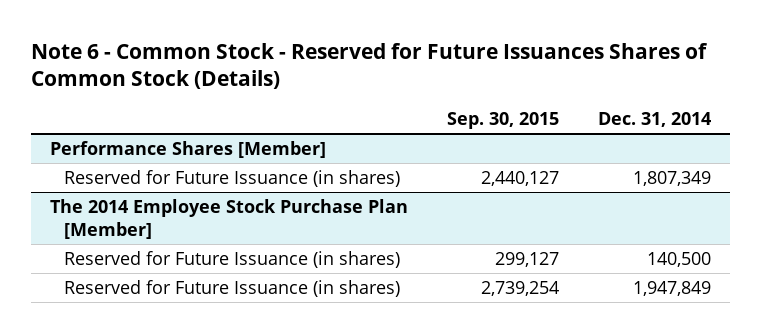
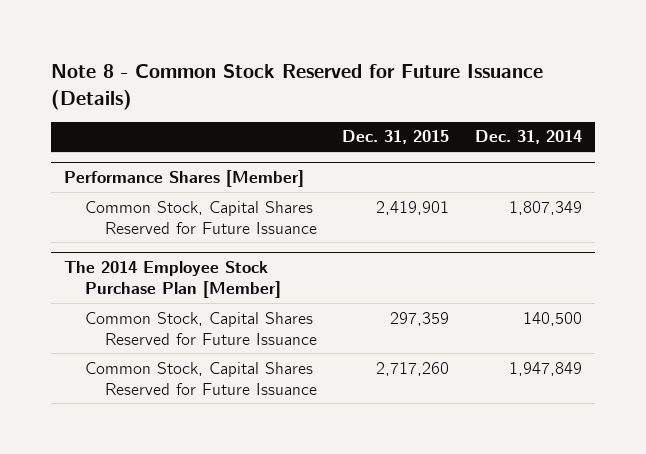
[30,42,708,90] Note 6 - Common Stock - Reserved for Future Issuances Shares of Common Stock (Details) -> [51,63,544,110] Note 8 - Common Stock Reserved for Future Issuance (Details)
[446,112,559,130] Sep. 30, 2015 -> none
none -> [342,130,450,145] Dec. 31, 2015
[63,170,400,188] Reserved for Future Issuance (in shares) -> [84,200,318,234] Common Stock, Capital Shares Reserved for Future Issuance
[63,251,400,269] Reserved for Future Issuance (in shares) -> [84,311,318,345] Common Stock, Capital Shares Reserved for Future Issuance
[63,280,400,298] Reserved for Future Issuance (in shares) -> [84,361,318,395] Common Stock, Capital Shares Reserved for Future Issuance

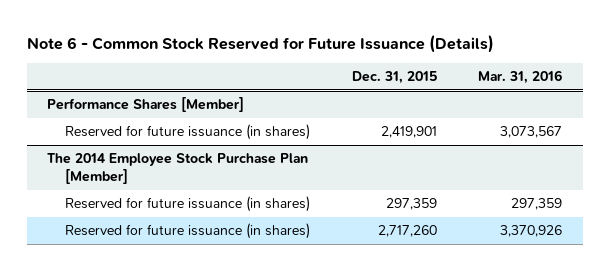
[51,63,544,110] Note 8 - Common Stock Reserved for Future Issuance (Details) -> [26,34,494,53] Note 6 - Common Stock Reserved for Future Issuance (Details)
[474,130,582,145] Dec. 31, 2014 -> none
none -> [478,69,563,84] Mar. 31, 2016
[84,200,318,234] Common Stock, Capital Shares Reserved for Future Issuance -> [65,124,311,141] Reserved for future issuance (in shares)
[84,311,318,345] Common Stock, Capital Shares Reserved for Future Issuance -> [65,196,311,213] Reserved for future issuance (in shares)
[84,361,318,395] Common Stock, Capital Shares Reserved for Future Issuance -> [65,223,311,240] Reserved for future issuance (in shares)

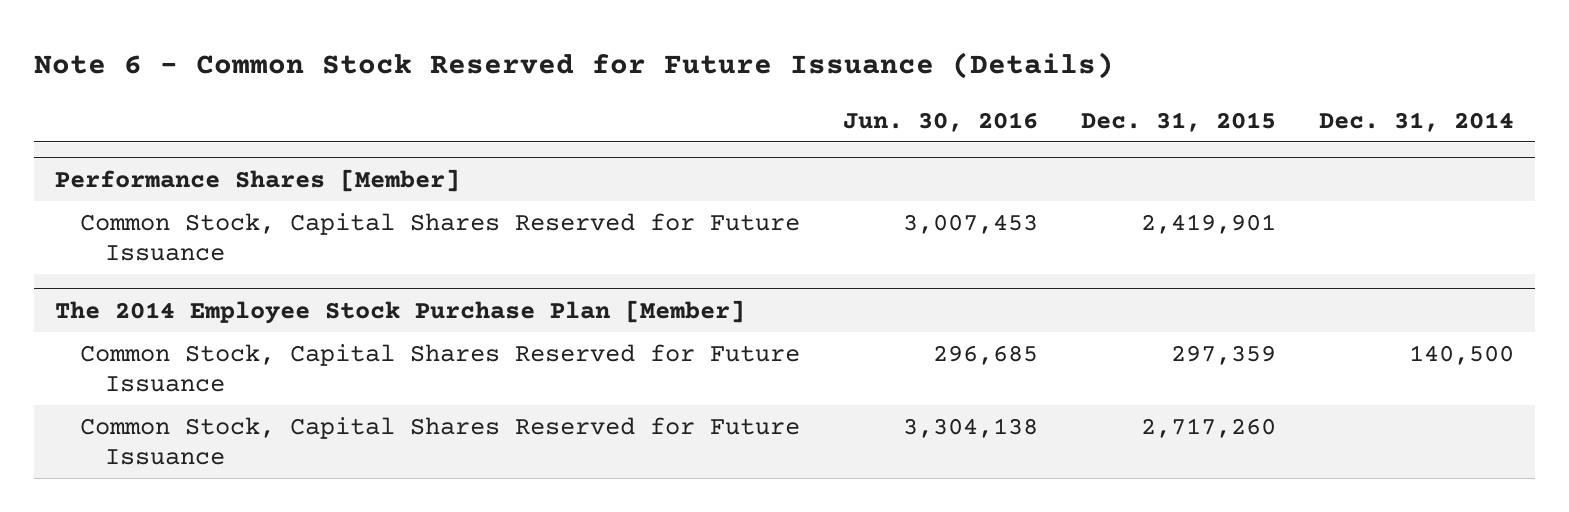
[478,69,563,84] Mar. 31, 2016 -> none
none -> [843,111,1039,132] Jun. 30, 2016
none -> [1318,111,1514,132] Dec. 31, 2014
[65,124,311,141] Reserved for future issuance (in shares) -> [80,212,801,261] Common Stock, Capital Shares Reserved for Future Issuance
[65,196,311,213] Reserved for future issuance (in shares) -> [80,343,801,392] Common Stock, Capital Shares Reserved for Future Issuance
[65,223,311,240] Reserved for future issuance (in shares) -> [80,416,801,465] Common Stock, Capital Shares Reserved for Future Issuance

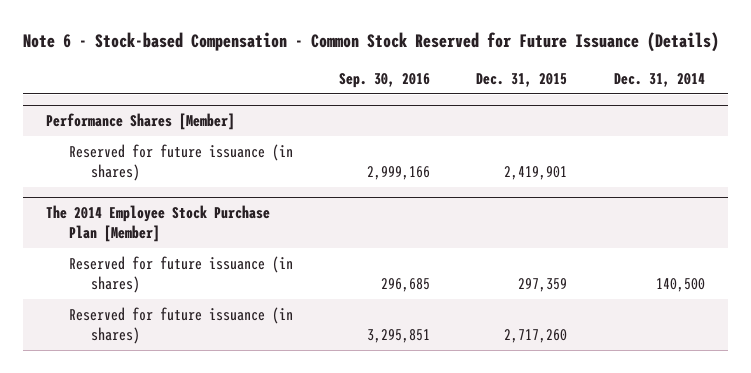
[33,52,1114,80] Note 6 - Common Stock Reserved for Future Issuance (Details) -> [22,32,719,53] Note 6 - Stock-based Compensation - Common Stock Reserved for Future Issuance (Details)
[843,111,1039,132] Jun. 30, 2016 -> none
none -> [339,72,431,88] Sep. 30, 2016
[80,212,801,261] Common Stock, Capital Shares Reserved for Future Issuance -> [68,143,293,181] Reserved for future issuance (in shares)
[80,343,801,392] Common Stock, Capital Shares Reserved for Future Issuance -> [68,255,293,293] Reserved for future issuance (in shares)
[80,416,801,465] Common Stock, Capital Shares Reserved for Future Issuance -> [68,306,293,344] Reserved for future issuance (in shares)

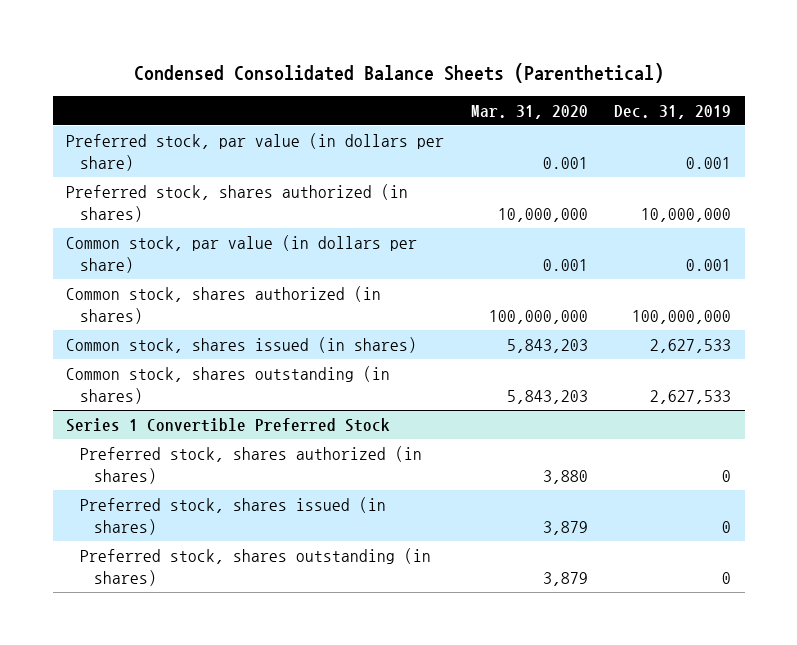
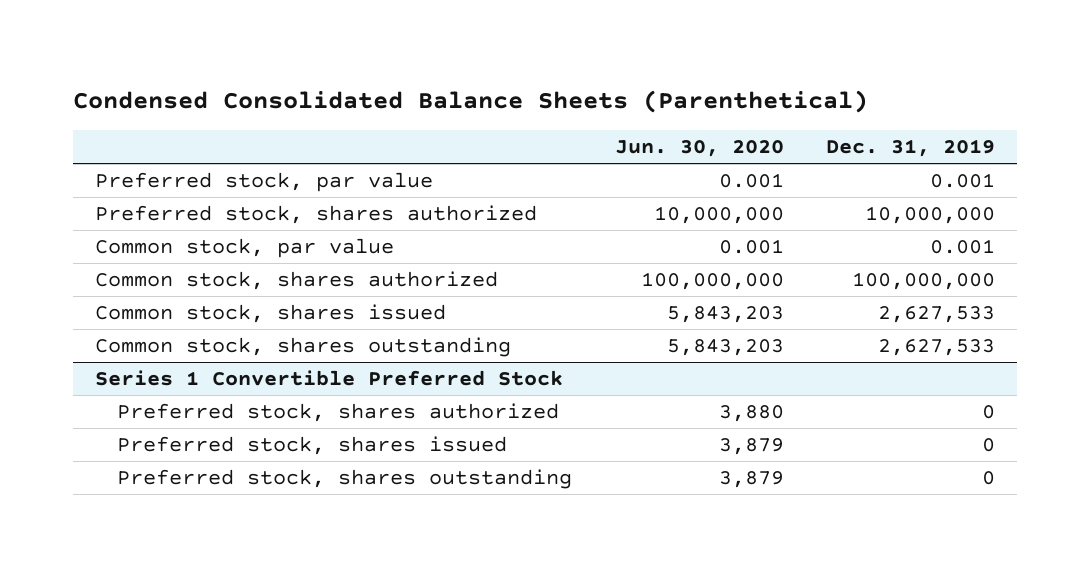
[470,104,588,119] Mar. 31, 2020 -> none
none -> [614,139,784,157] Jun. 30, 2020
[65,132,444,171] Preferred stock, par value (in dollars per share) -> [94,172,433,193] Preferred stock, par value
[65,183,408,222] Preferred stock, shares authorized (in shares) -> [94,205,537,225] Preferred stock, shares authorized
[65,234,417,273] Common stock, par value (in dollars per share) -> [94,238,394,259] Common stock, par value
[65,285,381,324] Common stock, shares authorized (in shares) -> [94,271,498,291] Common stock, shares authorized
[65,336,417,353] Common stock, shares issued (in shares) -> [94,304,446,324] Common stock, shares issued
[65,365,390,404] Common stock, shares outstanding (in shares) -> [94,337,511,358] Common stock, shares outstanding
[79,445,422,484] Preferred stock, shares authorized (in shares) -> [117,403,560,423] Preferred stock, shares authorized
[79,496,386,535] Preferred stock, shares issued (in shares) -> [117,436,508,456] Preferred stock, shares issued
[79,547,431,586] Preferred stock, shares outstanding (in shares) -> [117,469,573,490] Preferred stock, shares outstanding

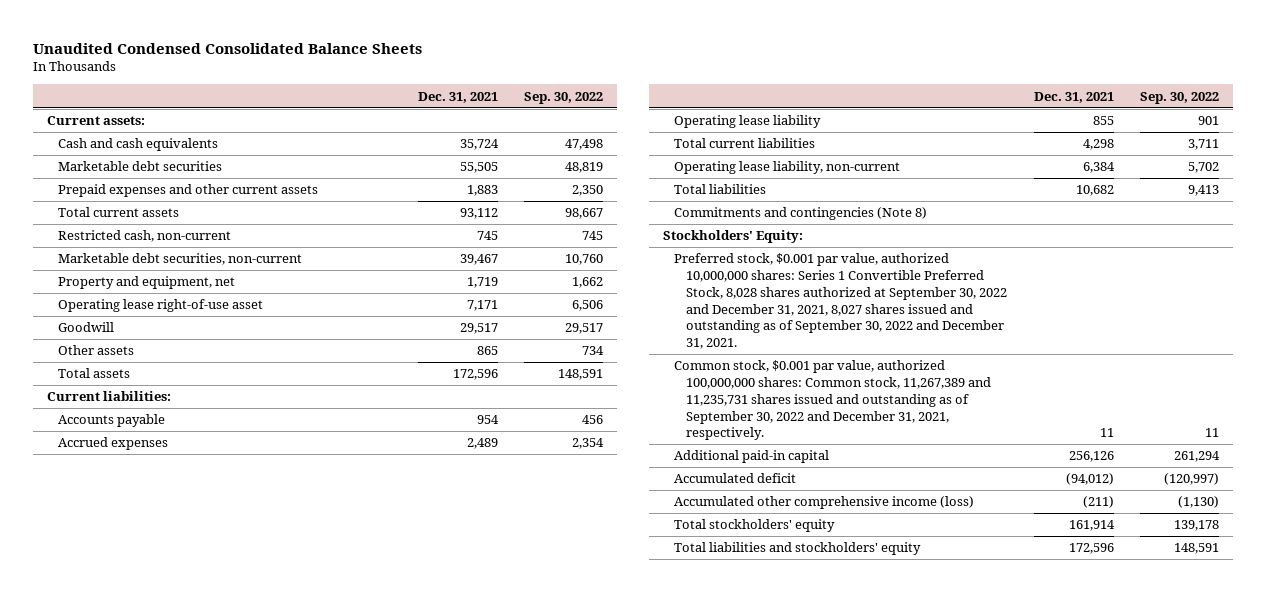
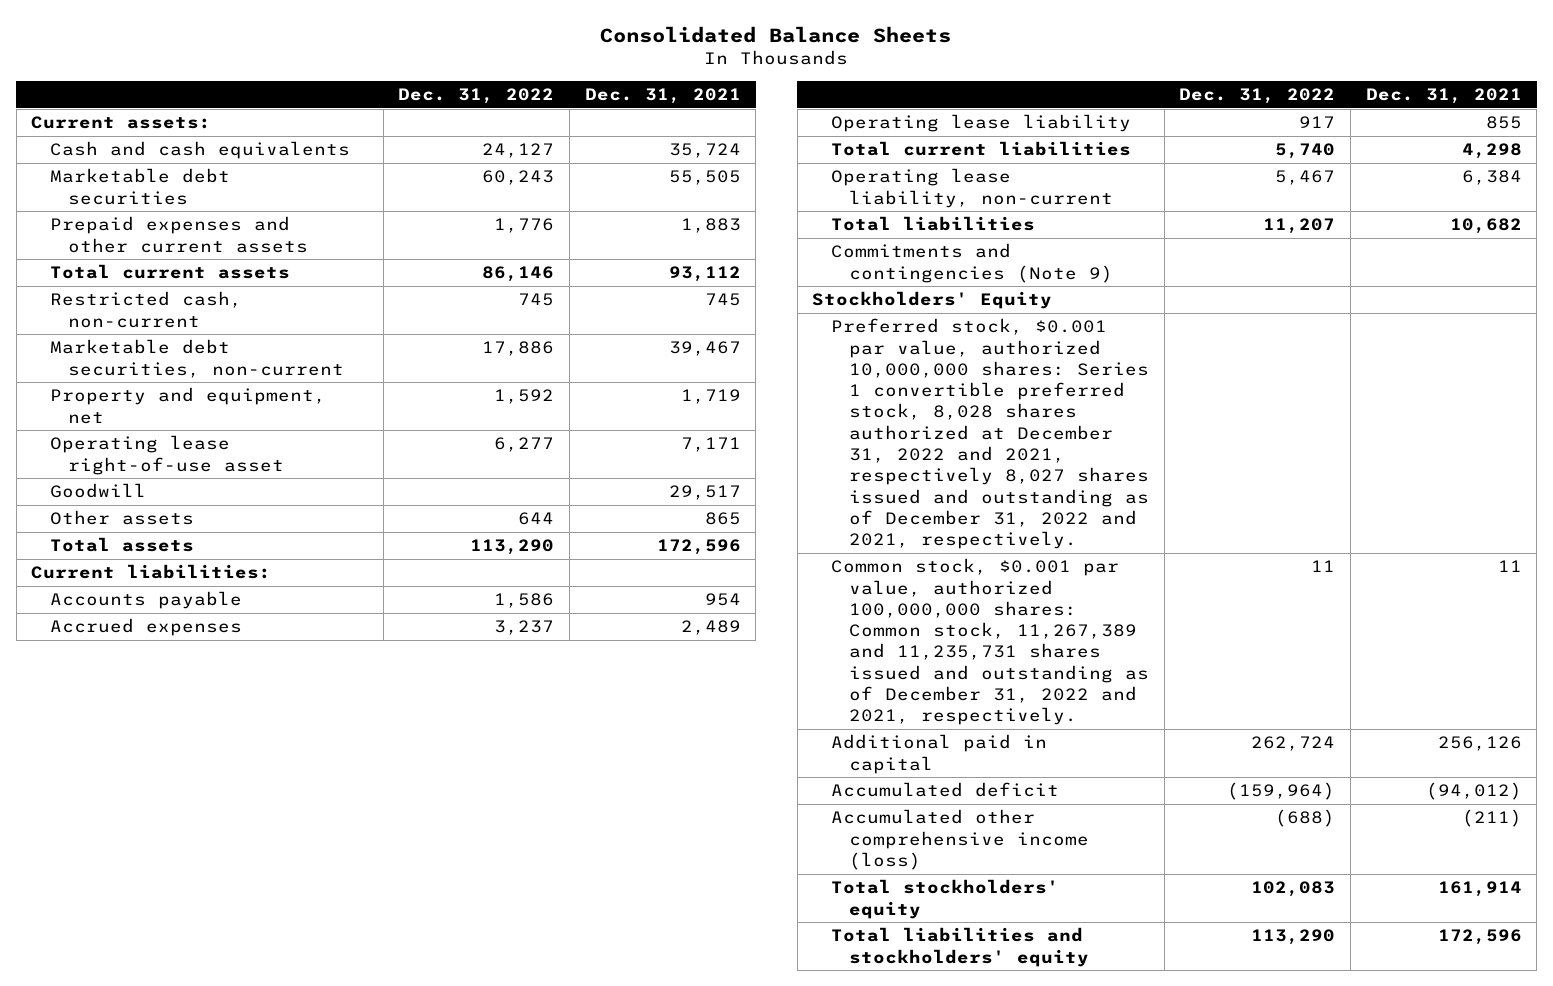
[33,42,423,54] Unaudited Condensed Consolidated Balance Sheets -> [600,25,952,43] Consolidated Balance Sheets
[524,91,604,104] Sep. 30, 2022 -> none
none -> [398,88,555,105] Dec. 31, 2022
[674,207,928,221] Commitments and contingencies (Note 8) -> [830,243,1114,283] Commitments and contingencies (Note 9)
[662,230,803,244] Stockholders' Equity: -> [812,291,1053,310] Stockholders' Equity
[674,253,1007,350] Preferred stock, $0.001 par value, authorized 10,000,000 shares: Series 1 Convertible Preferred Stock, 8,028 shares authorized at September 30, 2022 and December 31, 2021, 8,027 shares issued and outstanding as of September 30, 2022 and December 31, 2021. -> [830,318,1150,550] Preferred stock, $0.001 par value, authorized 10,000,000 shares: Series 1 convertible preferred stock, 8,028 shares authorized at December 31, 2022 and 2021, respectively 8,027 shares issued and outstanding as of December 31, 2022 and 2021, respectively.
[674,360,991,441] Common stock, $0.001 par value, authorized 100,000,000 shares: Common stock, 11,267,389 and 11,235,731 shares issued and outstanding as of September 30, 2022 and December 31, 2021, respectively. -> [830,558,1150,726] Common stock, $0.001 par value, authorized 100,000,000 shares: Common stock, 11,267,389 and 11,235,731 shares issued and outstanding as of December 31, 2022 and 2021, respectively.
[674,450,830,464] Additional paid-in capital -> [830,734,1047,774] Additional paid in capital

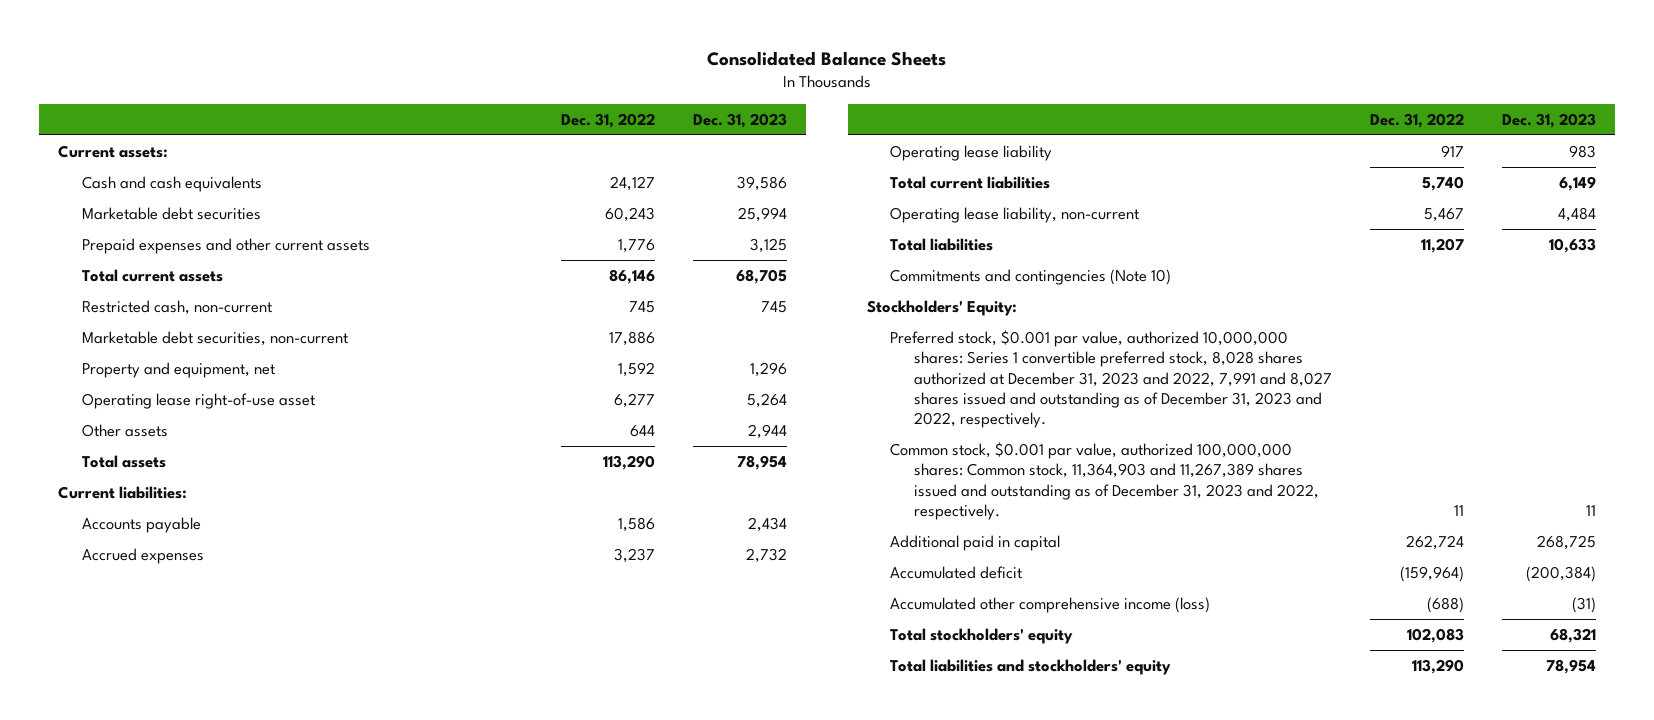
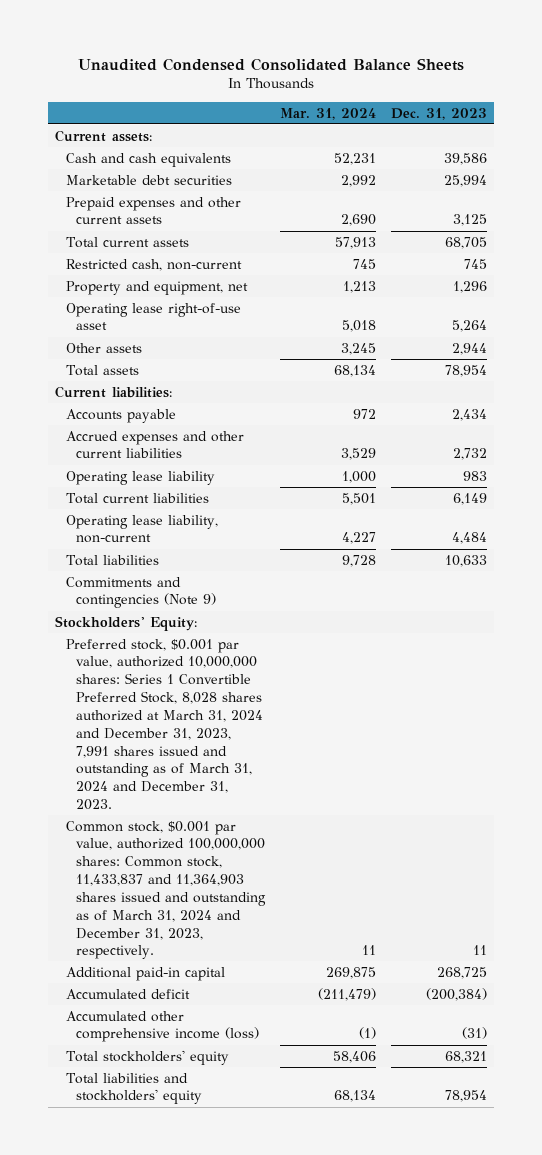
[706,50,946,66] Consolidated Balance Sheets -> [78,57,465,71] Unaudited Condensed Consolidated Balance Sheets
[561,112,656,128] Dec. 31, 2022 -> none
none -> [280,107,377,120] Mar. 31, 2024
[81,330,348,346] Marketable debt securities, non-current -> none
[81,547,204,564] Accrued expenses -> [65,430,244,459] Accrued expenses and other current liabilities
[890,268,1172,285] Commitments and contingencies (Note 10) -> [65,576,217,609] Commitments and contingencies (Note 9)
[890,329,1333,429] Preferred stock, $0.001 par value, authorized 10,000,000 shares: Series 1 convertible preferred stock, 8,028 shares authorized at December 31, 2023 and 2022, 7,991 and 8,027 shares issued and outstanding as of December 31, 2023 and 2022, respectively. -> [65,638,264,810] Preferred stock, $0.001 par value, authorized 10,000,000 shares: Series 1 Convertible Preferred Stock, 8,028 shares authorized at March 31, 2024 and December 31, 2023, 7,991 shares issued and outstanding as of March 31, 2024 and December 31, 2023.
[890,441,1320,520] Common stock, $0.001 par value, authorized 100,000,000 shares: Common stock, 11,364,903 and 11,267,389 shares issued and outstanding as of December 31, 2023 and 2022, respectively. -> [65,820,267,960] Common stock, $0.001 par value, authorized 100,000,000 shares: Common stock, 11,433,837 and 11,364,903 shares issued and outstanding as of March 31, 2024 and December 31, 2023, respectively.
[890,534,1061,551] Additional paid in capital -> [65,966,225,981] Additional paid-in capital

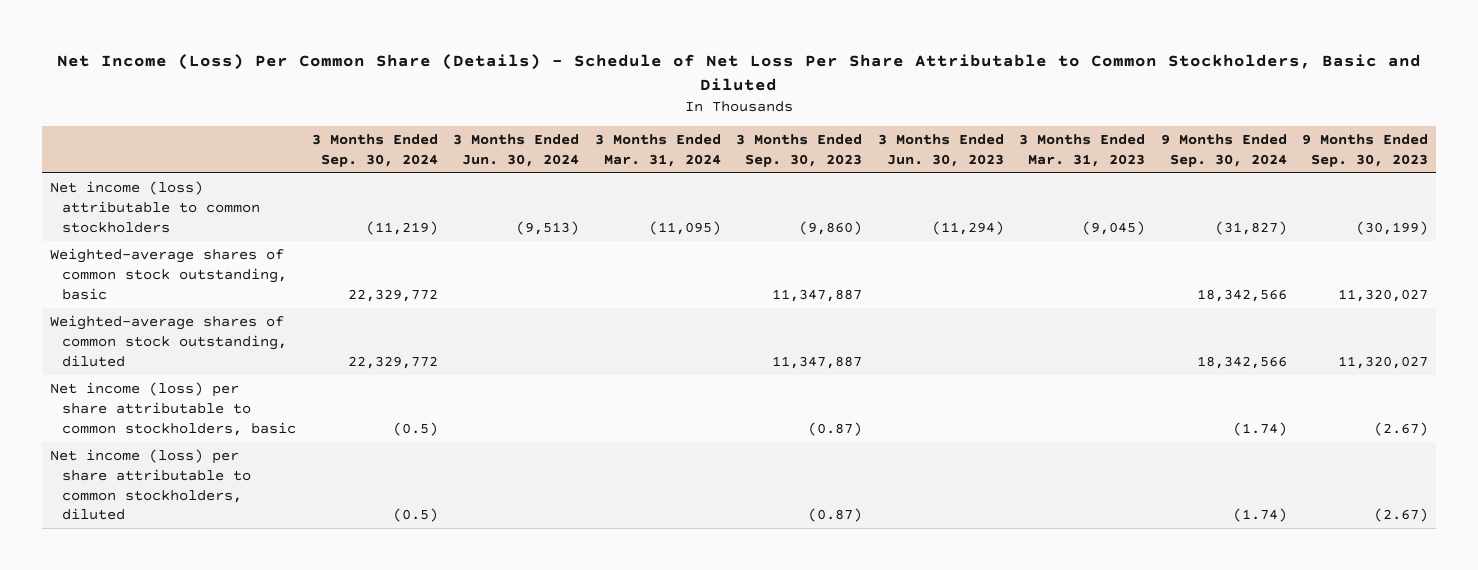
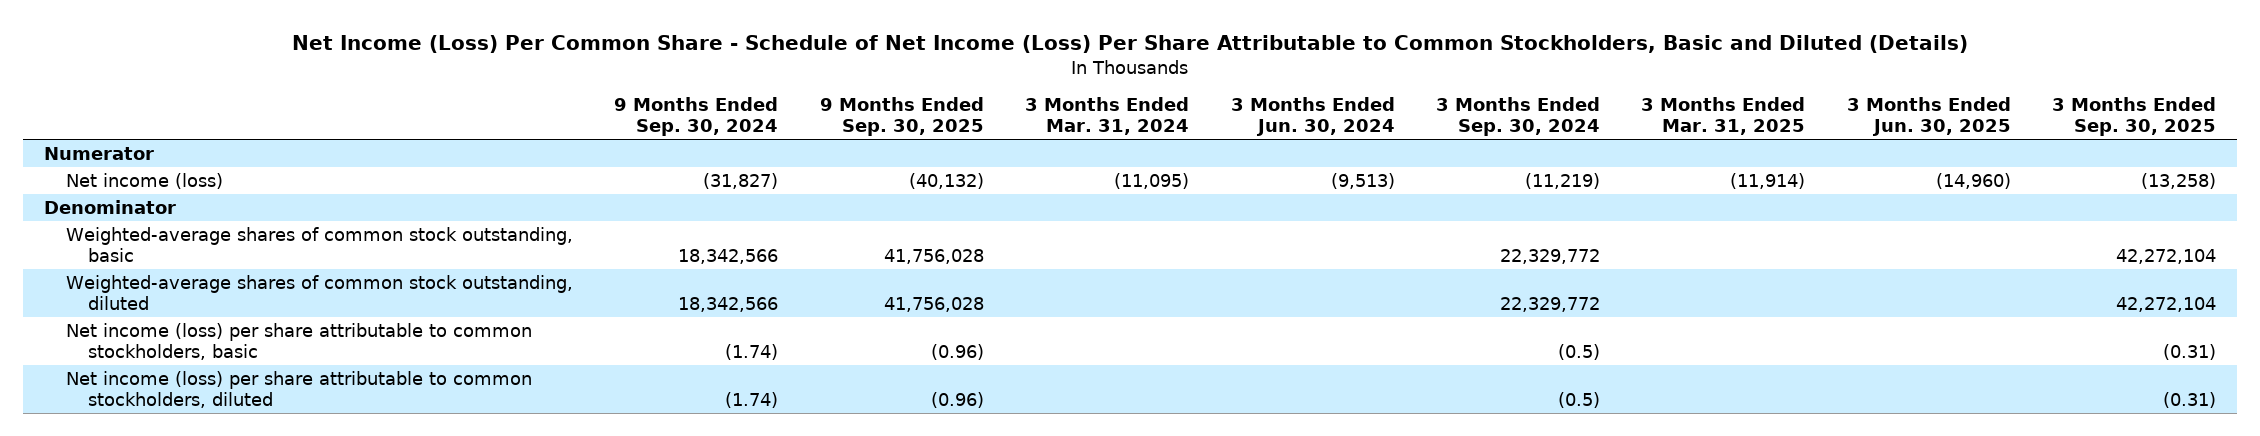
[56,54,1421,91] Net Income (Loss) Per Common Share (Details) - Schedule of Net Loss Per Share Attributable to Common Stockholders, Basic and Diluted -> [292,35,1969,54] Net Income (Loss) Per Common Share - Schedule of Net Income (Loss) Per Share Attributable to Common Stockholders, Basic and Diluted (Details)
[736,134,863,167] 3 Months Ended Sep. 30, 2023 -> none
[877,134,1004,167] 3 Months Ended Jun. 30, 2023 -> none
[1019,134,1146,167] 3 Months Ended Mar. 31, 2023 -> none
[1301,134,1428,167] 9 Months Ended Sep. 30, 2023 -> none
none -> [819,97,984,136] 9 Months Ended Sep. 30, 2025
none -> [1641,97,1806,135] 3 Months Ended Mar. 31, 2025
none -> [1846,97,2011,136] 3 Months Ended Jun. 30, 2025
none -> [2052,97,2217,136] 3 Months Ended Sep. 30, 2025
none -> [43,147,154,161] Numerator
[49,181,261,233] Net income (loss) attributable to common stockholders -> [66,173,224,190] Net income (loss)
none -> [43,200,176,215] Denominator

